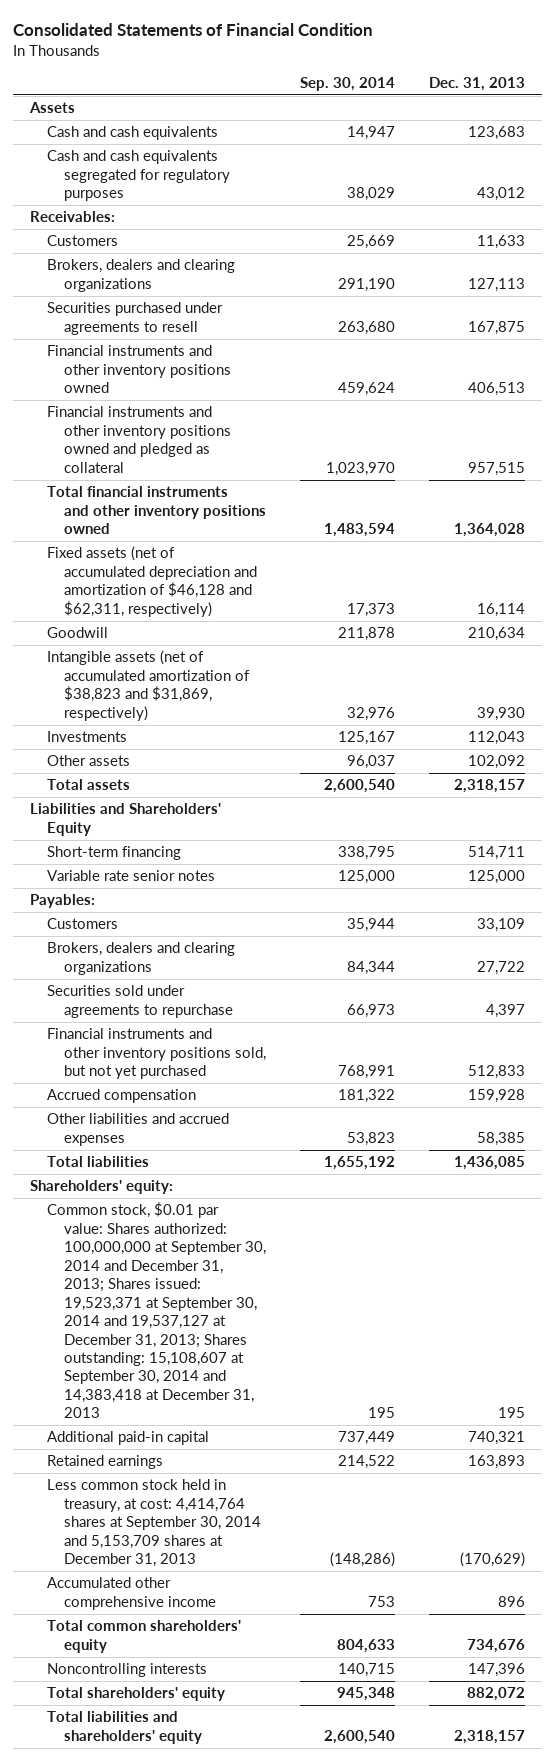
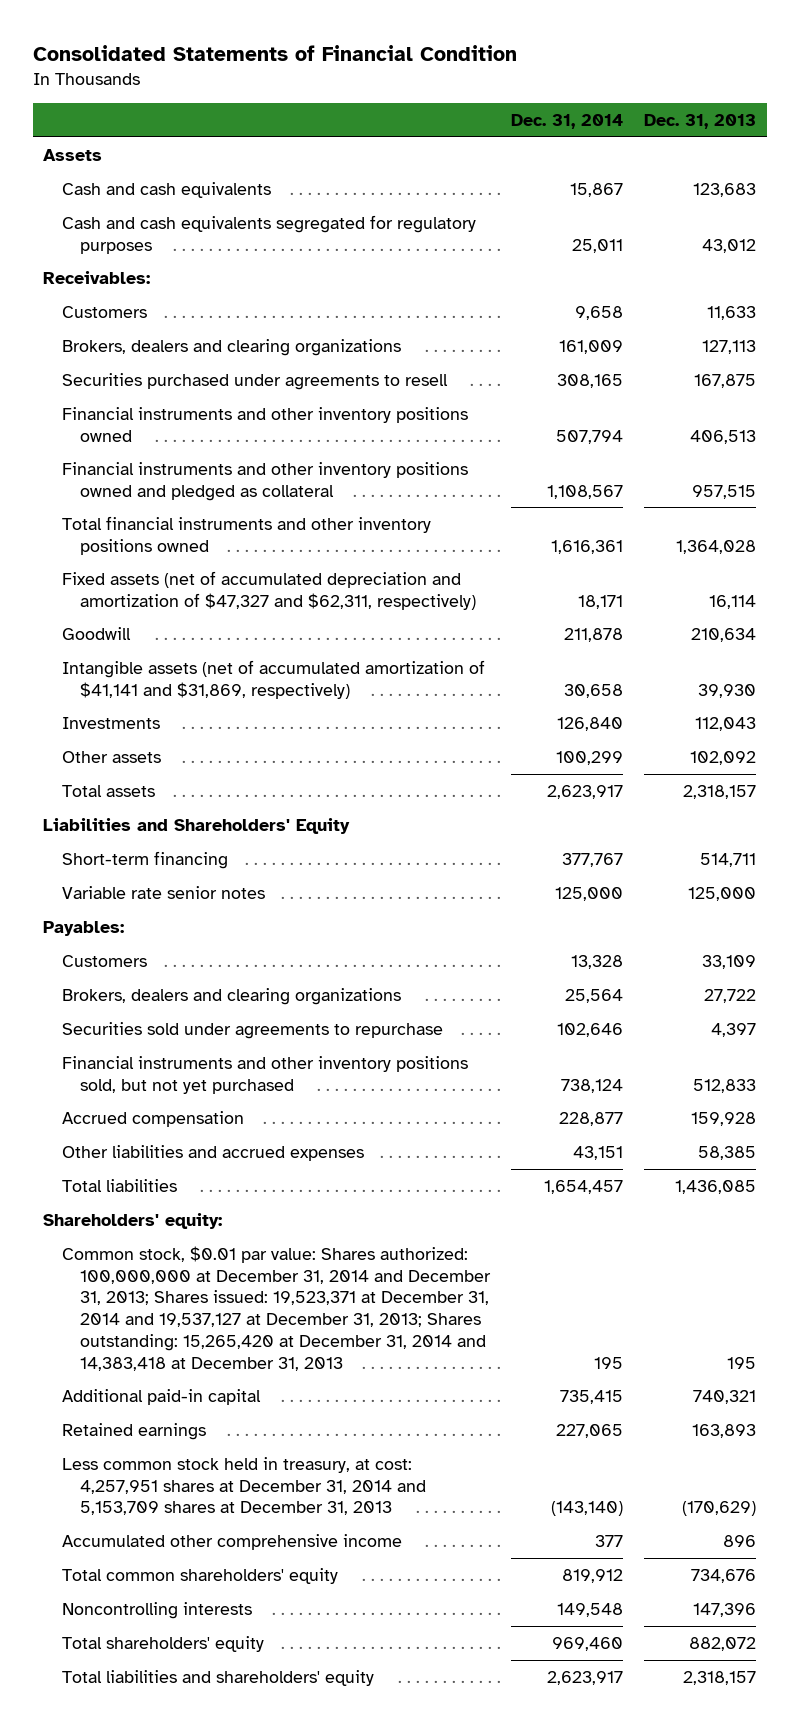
[300,76,396,91] Sep. 30, 2014 -> none
none -> [511,113,624,129] Dec. 31, 2014
[47,546,258,617] Fixed assets (net of accumulated depreciation and amortization of $46,128 and $62,311, respectively) -> [61,570,477,610] Fixed assets (net of accumulated depreciation and amortization of $47,327 and $62,311, respectively)
[47,650,251,721] Intangible assets (net of accumulated amortization of $38,823 and $31,869, respectively) -> [61,659,485,699] Intangible assets (net of accumulated amortization of $41,141 and $31,869, respectively)
[47,1202,267,1419] Common stock, $0.01 par value: Shares authorized: 100,000,000 at September 30, 2014 and December 31, 2013; Shares issued: 19,523,371 at September 30, 2014 and 19,537,127 at December 31, 2013; Shares outstanding: 15,108,607 at September 30, 2014 and 14,383,418 at December 31, 2013 -> [61,1245,492,1371] Common stock, $0.01 par value: Shares authorized: 100,000,000 at December 31, 2014 and December 31, 2013; Shares issued: 19,523,371 at December 31, 2014 and 19,537,127 at December 31, 2013; Shares outstanding: 15,265,420 at December 31, 2014 and 14,383,418 at December 31, 2013
[47,1479,262,1568] Less common stock held in treasury, at cost: 4,414,764 shares at September 30, 2014 and 5,153,709 shares at December 31, 2013 -> [61,1456,427,1516] Less common stock held in treasury, at cost: 4,257,951 shares at December 31, 2014 and 5,153,709 shares at December 31, 2013

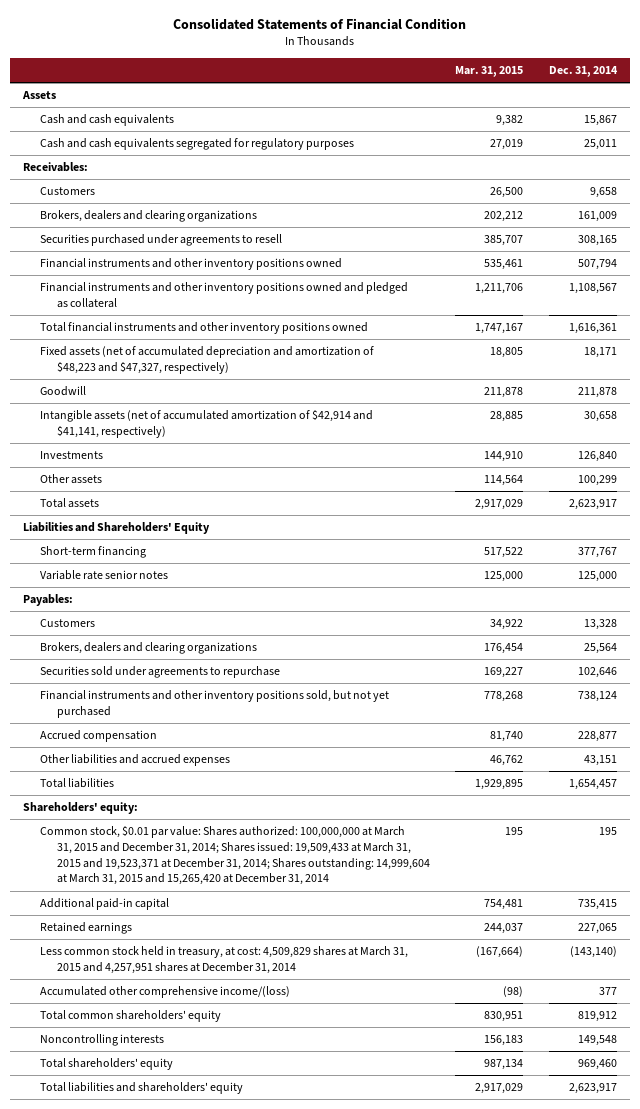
[644,113,757,129] Dec. 31, 2013 -> none
none -> [455,65,524,77] Mar. 31, 2015
[61,570,477,610] Fixed assets (net of accumulated depreciation and amortization of $47,327 and $62,311, respectively) -> [39,346,374,374] Fixed assets (net of accumulated depreciation and amortization of $48,223 and $47,327, respectively)
[61,659,485,699] Intangible assets (net of accumulated amortization of $41,141 and $31,869, respectively) -> [39,410,373,438] Intangible assets (net of accumulated amortization of $42,914 and $41,141, respectively)
[61,1245,492,1371] Common stock, $0.01 par value: Shares authorized: 100,000,000 at December 31, 2014 and December 31, 2013; Shares issued: 19,523,371 at December 31, 2014 and 19,537,127 at December 31, 2013; Shares outstanding: 15,265,420 at December 31, 2014 and 14,383,418 at December 31, 2013 -> [39,826,430,886] Common stock, $0.01 par value: Shares authorized: 100,000,000 at March 31, 2015 and December 31, 2014; Shares issued: 19,509,433 at March 31, 2015 and 19,523,371 at December 31, 2014; Shares outstanding: 14,999,604 at March 31, 2015 and 15,265,420 at December 31, 2014
[61,1456,427,1516] Less common stock held in treasury, at cost: 4,257,951 shares at December 31, 2014 and 5,153,709 shares at December 31, 2013 -> [39,946,408,974] Less common stock held in treasury, at cost: 4,509,829 shares at March 31, 2015 and 4,257,951 shares at December 31, 2014
[61,1533,402,1550] Accumulated other comprehensive income -> [39,986,290,999] Accumulated other comprehensive income/(loss)

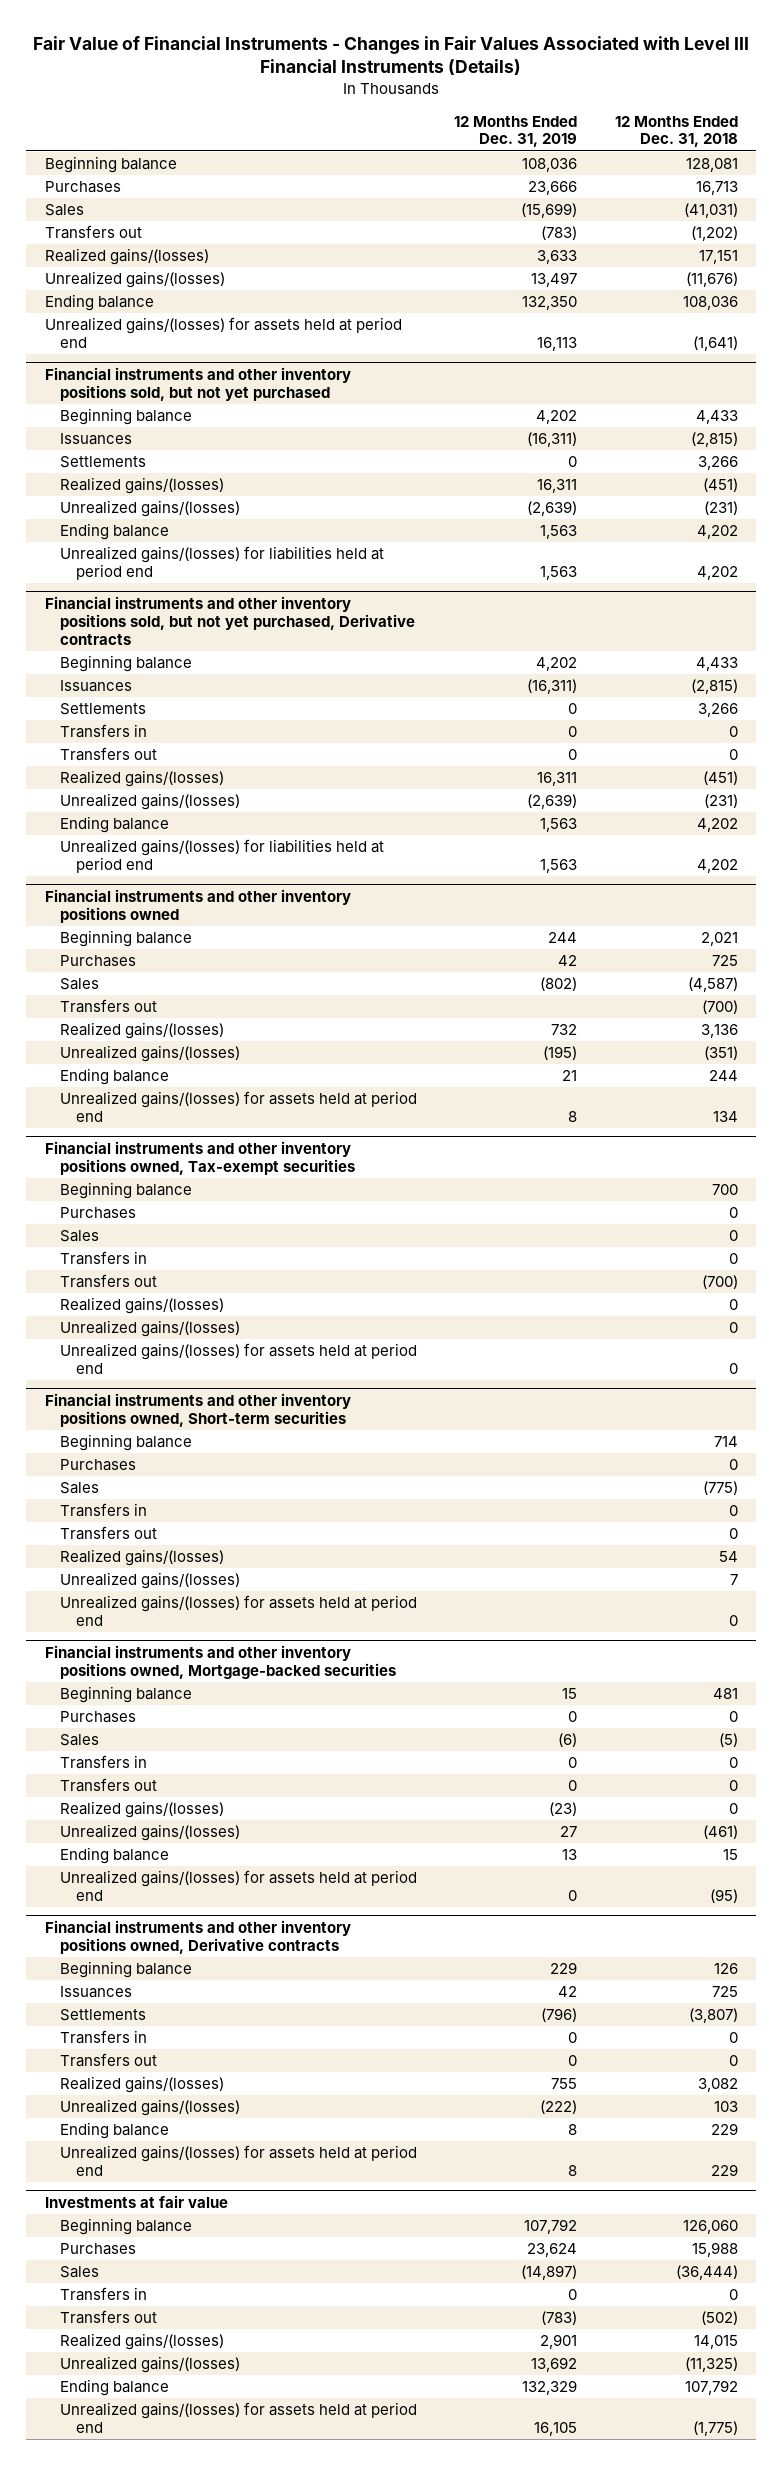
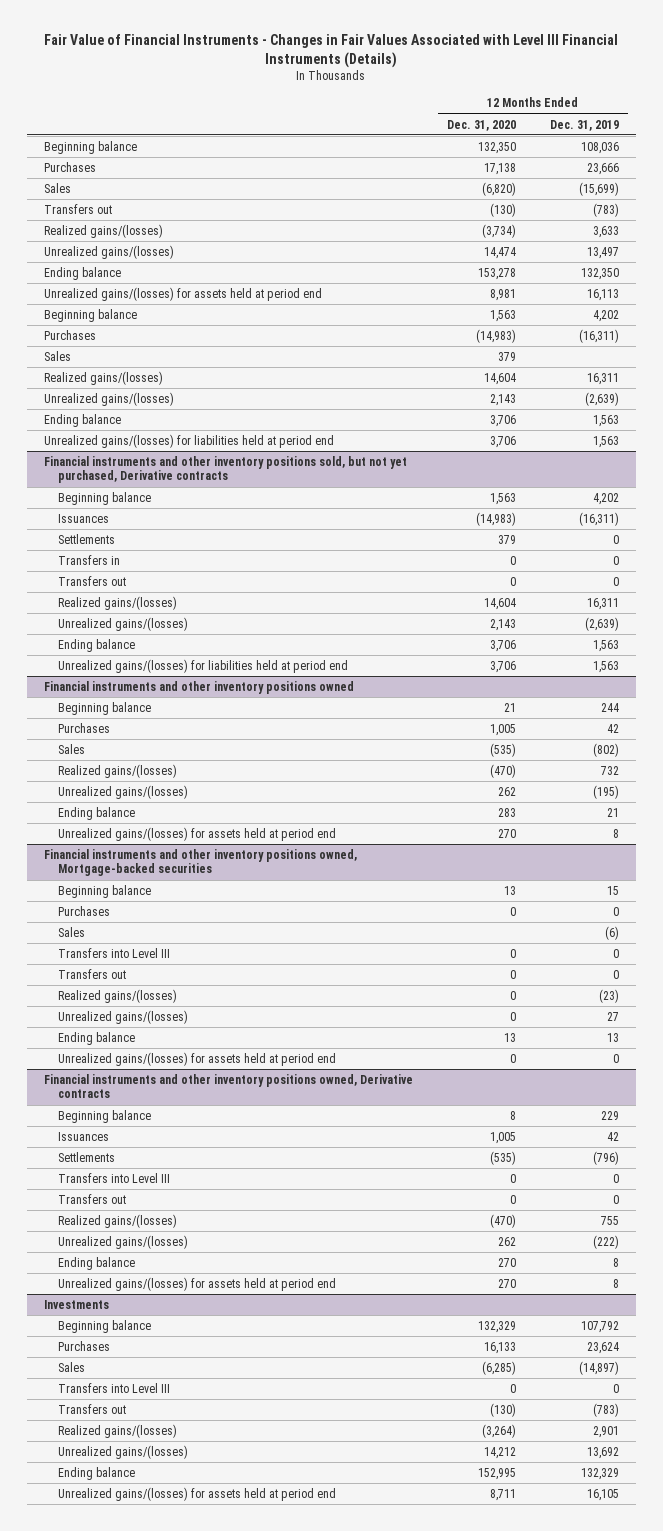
[614,115,738,148] 12 Months Ended Dec. 31, 2018 -> none
none -> [446,119,516,131] Dec. 31, 2020
[44,367,351,402] Financial instruments and other inventory positions sold, but not yet purchased -> none
[60,456,147,469] Settlements -> none
[60,433,133,446] Issuances -> [43,329,96,340] Purchases
none -> [43,350,71,361] Sales
[60,999,158,1014] Transfers out -> none
[44,1141,356,1176] Financial instruments and other inventory positions owned, Tax-exempt securities -> none
[60,1182,193,1200] Beginning balance -> none
[60,1207,137,1220] Purchases -> none
[60,1230,100,1243] Sales -> none
[60,1251,148,1266] Transfers in -> none
[60,1274,158,1289] Transfers out -> none
[60,1297,225,1315] Realized gains/(losses) -> none
[60,1320,241,1338] Unrealized gains/(losses) -> none
[60,1343,418,1375] Unrealized gains/(losses) for assets held at period end -> none
[44,1393,351,1428] Financial instruments and other inventory positions owned, Short-term securities -> none
[60,1434,193,1452] Beginning balance -> none
[60,1459,137,1472] Purchases -> none
[60,1482,100,1495] Sales -> none
[60,1503,148,1518] Transfers in -> none
[60,1526,158,1541] Transfers out -> none
[60,1549,225,1567] Realized gains/(losses) -> none
[60,1572,241,1590] Unrealized gains/(losses) -> none
[60,1595,418,1627] Unrealized gains/(losses) for assets held at period end -> none
[60,1755,148,1770] Transfers in -> [57,947,170,958] Transfers into Level III
[60,2030,148,2045] Transfers in -> [57,1172,170,1183] Transfers into Level III
[44,2195,228,2209] Investments at fair value -> [43,1299,109,1309] Investments
[60,2287,148,2302] Transfers in -> [57,1382,170,1393] Transfers into Level III

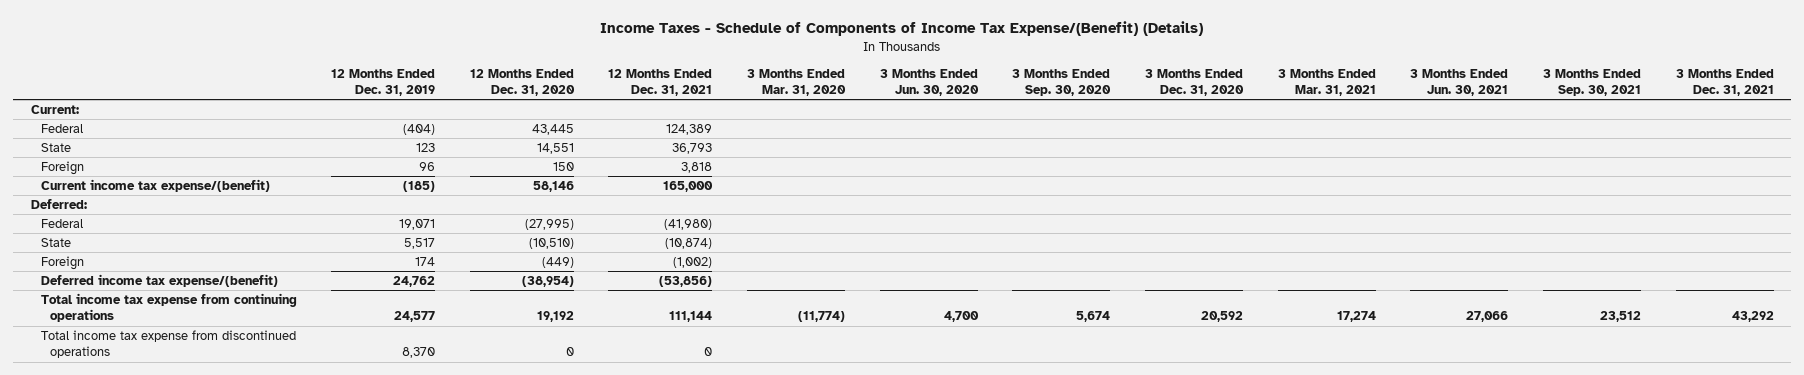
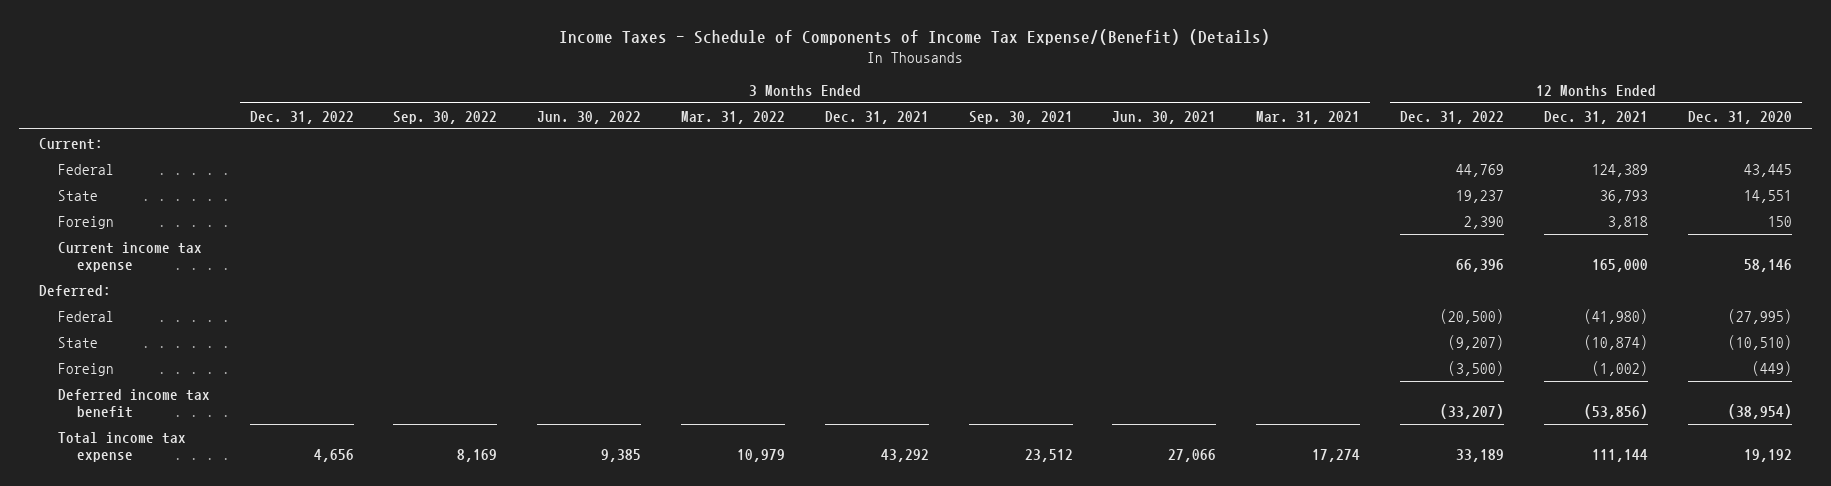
[331,68,436,96] 12 Months Ended Dec. 31, 2019 -> none
[747,68,847,96] 3 Months Ended Mar. 31, 2020 -> none
[879,68,979,96] 3 Months Ended Jun. 30, 2020 -> none
[1012,68,1112,96] 3 Months Ended Sep. 30, 2020 -> none
[1145,68,1245,96] 3 Months Ended Dec. 31, 2020 -> none
none -> [249,110,354,124] Dec. 31, 2022
none -> [393,110,498,124] Sep. 30, 2022
none -> [537,110,642,124] Jun. 30, 2022
none -> [681,110,786,124] Mar. 31, 2022
none -> [1400,110,1505,124] Dec. 31, 2022
[40,179,270,193] Current income tax expense/(benefit) -> [57,241,202,273] Current income tax expense
[40,330,296,359] Total income tax expense from discontinued operations -> none
[40,274,278,288] Deferred income tax expense/(benefit) -> [57,388,210,419] Deferred income tax benefit
[40,293,297,323] Total income tax expense from continuing operations -> [57,431,186,463] Total income tax expense

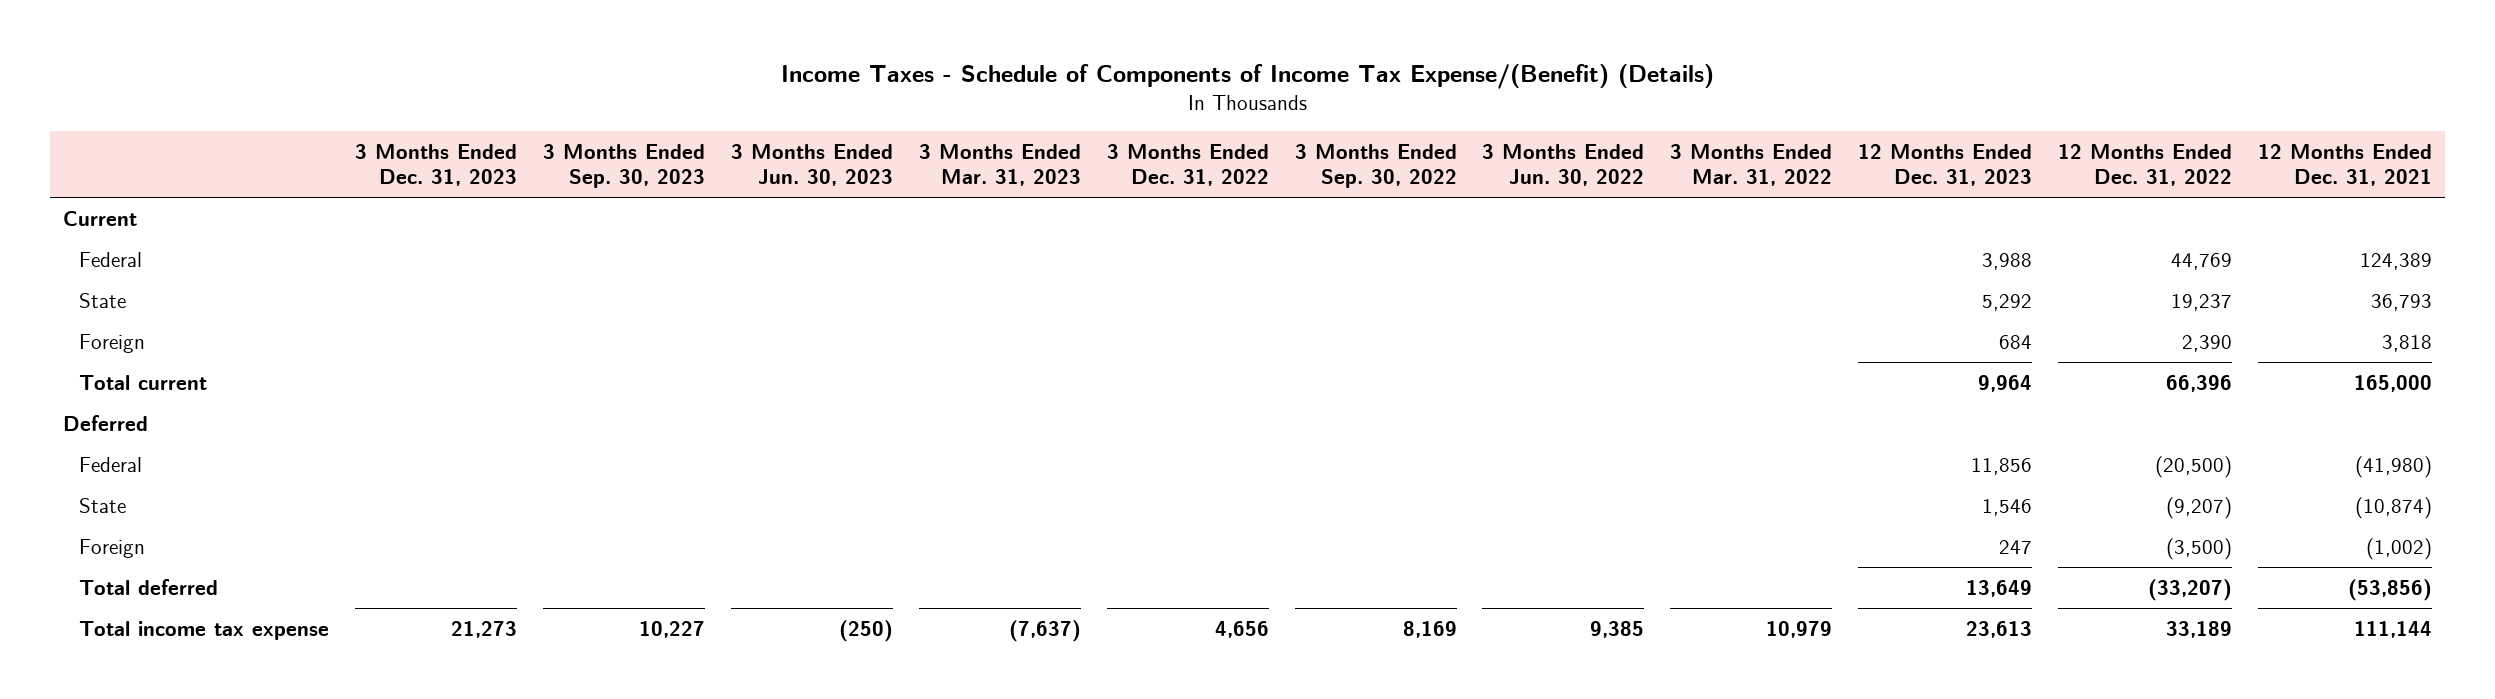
[824,110,929,124] Dec. 31, 2021 -> none
[968,110,1073,124] Sep. 30, 2021 -> none
[1112,110,1217,124] Jun. 30, 2021 -> none
[1256,110,1361,124] Mar. 31, 2021 -> none
[1687,110,1792,124] Dec. 31, 2020 -> none
none -> [354,143,517,187] 3 Months Ended Dec. 31, 2023
none -> [542,143,705,189] 3 Months Ended Sep. 30, 2023
none -> [730,143,893,187] 3 Months Ended Jun. 30, 2023
none -> [918,143,1081,187] 3 Months Ended Mar. 31, 2023
none -> [1858,143,2033,187] 12 Months Ended Dec. 31, 2023
[39,137,104,150] Current: -> [63,210,138,226] Current
[57,241,202,273] Current income tax expense -> [79,374,208,390] Total current
[39,284,112,296] Deferred: -> [63,414,149,431] Deferred
[57,388,210,419] Deferred income tax benefit -> [79,578,219,595] Total deferred

